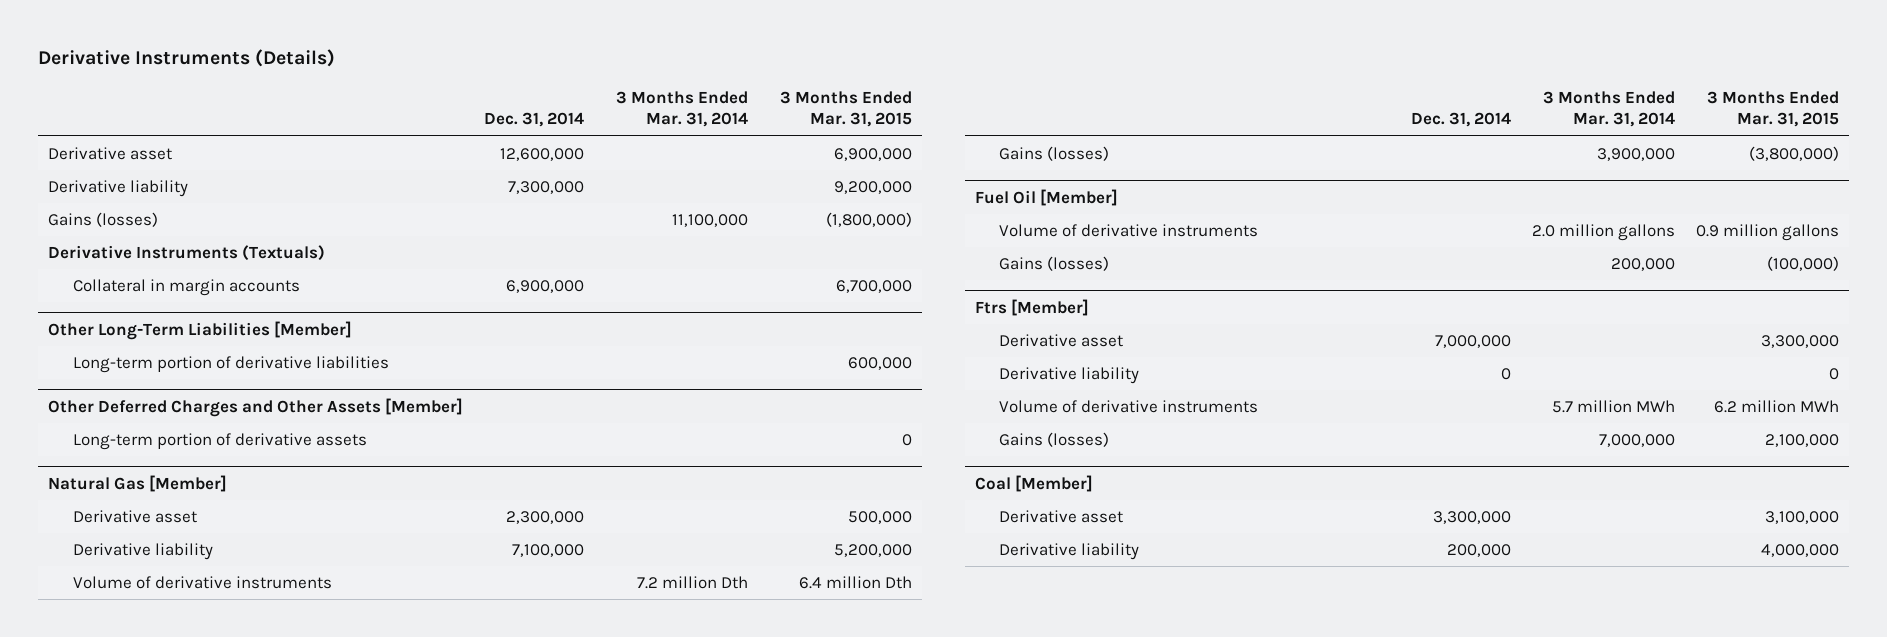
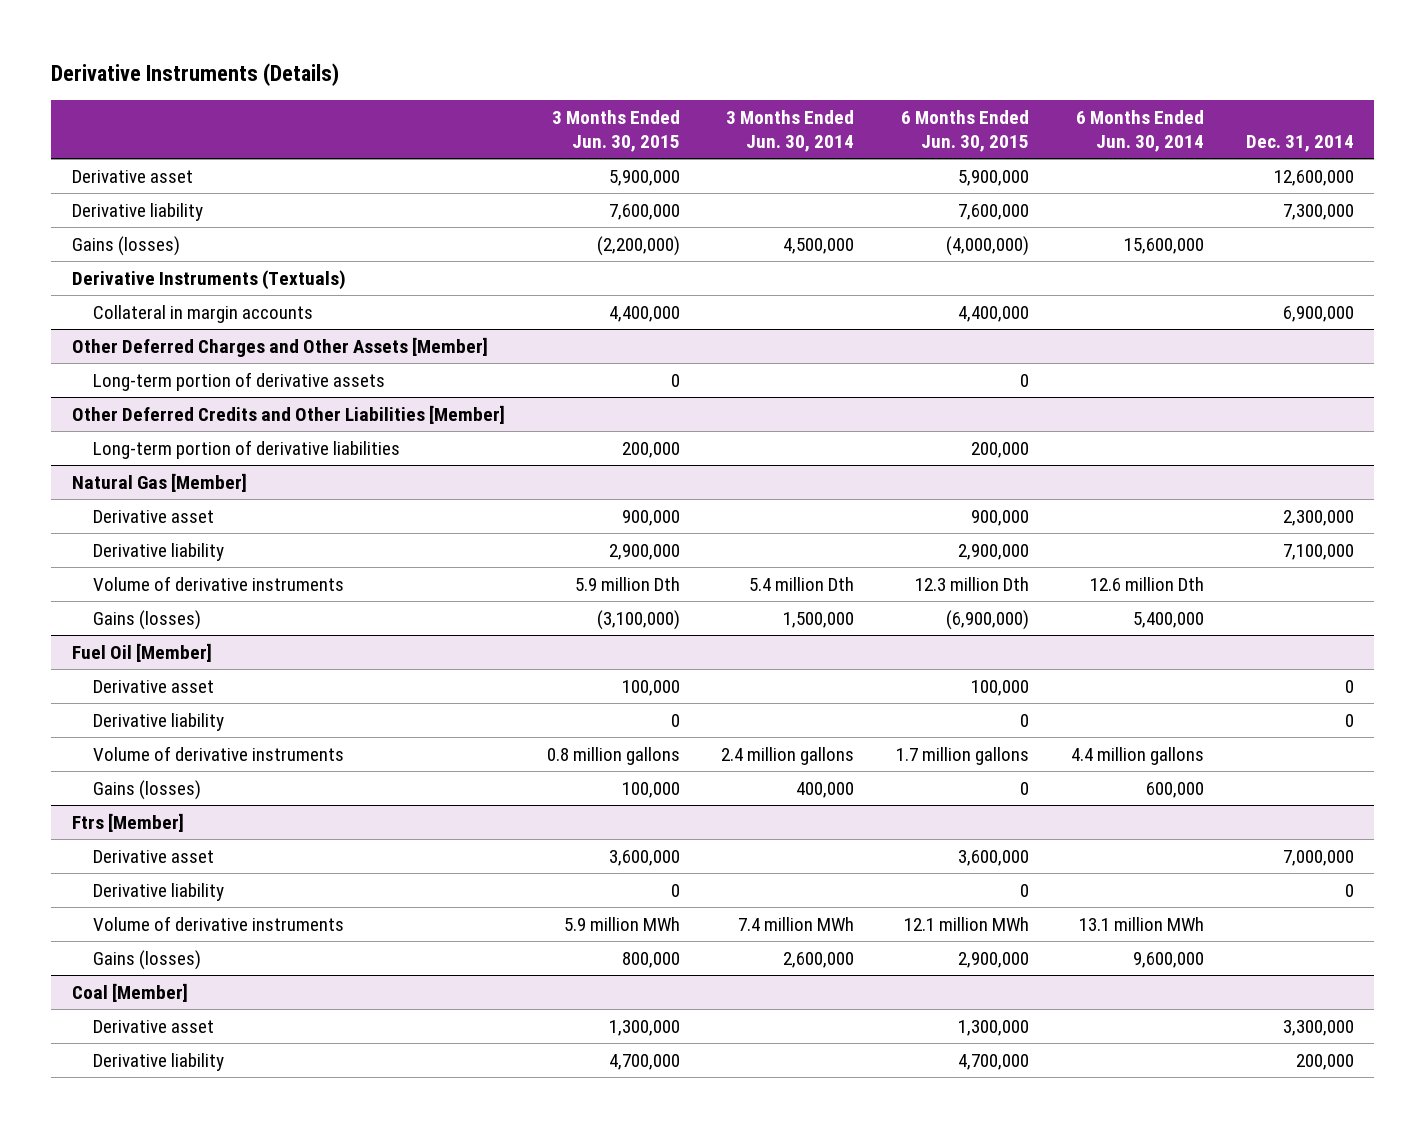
[615,90,748,128] 3 Months Ended Mar. 31, 2014 -> none
[779,90,912,128] 3 Months Ended Mar. 31, 2015 -> none
none -> [551,109,680,153] 3 Months Ended Jun. 30, 2015
none -> [726,109,855,153] 3 Months Ended Jun. 30, 2014
none -> [901,109,1030,153] 6 Months Ended Jun. 30, 2015
none -> [1075,109,1204,153] 6 Months Ended Jun. 30, 2014
[48,320,353,340] Other Long-Term Liabilities [Member] -> none
[72,355,389,373] Long-term portion of derivative liabilities -> none
none -> [72,404,506,424] Other Deferred Credits and Other Liabilities [Member]
none -> [92,439,400,459] Long-term portion of derivative liabilities
none -> [92,679,214,693] Derivative asset
none -> [92,712,224,731] Derivative liability

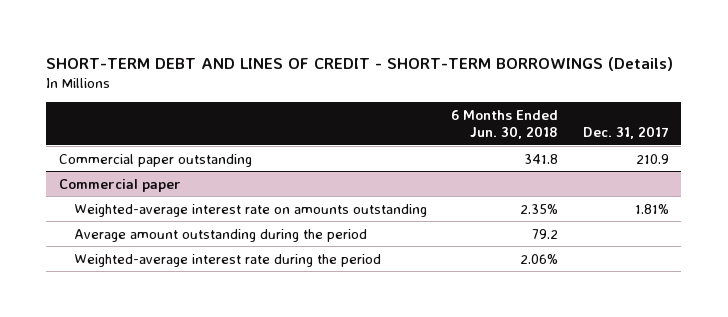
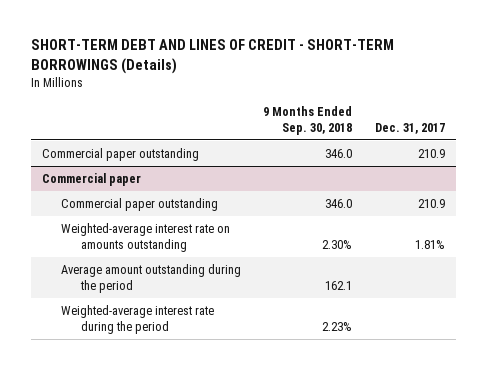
[451,109,559,139] 6 Months Ended Jun. 30, 2018 -> none
none -> [263,106,353,136] 9 Months Ended Sep. 30, 2018
none -> [61,197,219,211] Commercial paper outstanding

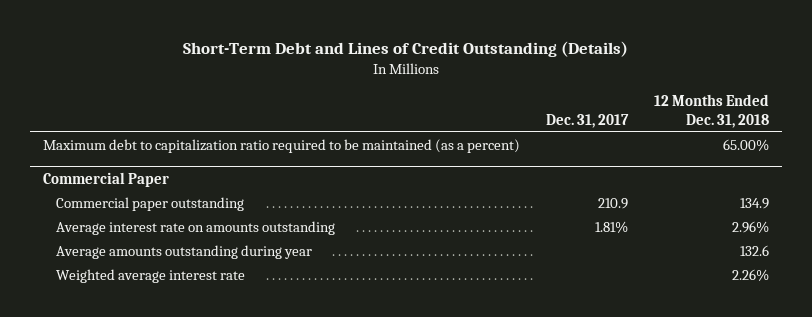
[30,39,394,74] SHORT-TERM DEBT AND LINES OF CREDIT - SHORT-TERM BORROWINGS (Details) -> [183,40,629,57] Short-Term Debt and Lines of Credit Outstanding (Details)
[263,106,353,136] 9 Months Ended Sep. 30, 2018 -> none
none -> [653,93,769,129] 12 Months Ended Dec. 31, 2018
[41,147,199,161] Commercial paper outstanding -> none
none -> [43,139,521,154] Maximum debt to capitalization ratio required to be maintained (as a percent)
[41,172,141,186] Commercial paper -> [43,171,170,187] Commercial Paper
[61,222,231,252] Weighted-average interest rate on amounts outstanding -> [56,221,336,236] Average interest rate on amounts outstanding
[61,263,242,293] Average amount outstanding during the period -> [56,245,313,260] Average amounts outstanding during year
[61,304,215,334] Weighted-average interest rate during the period -> [56,269,246,284] Weighted average interest rate

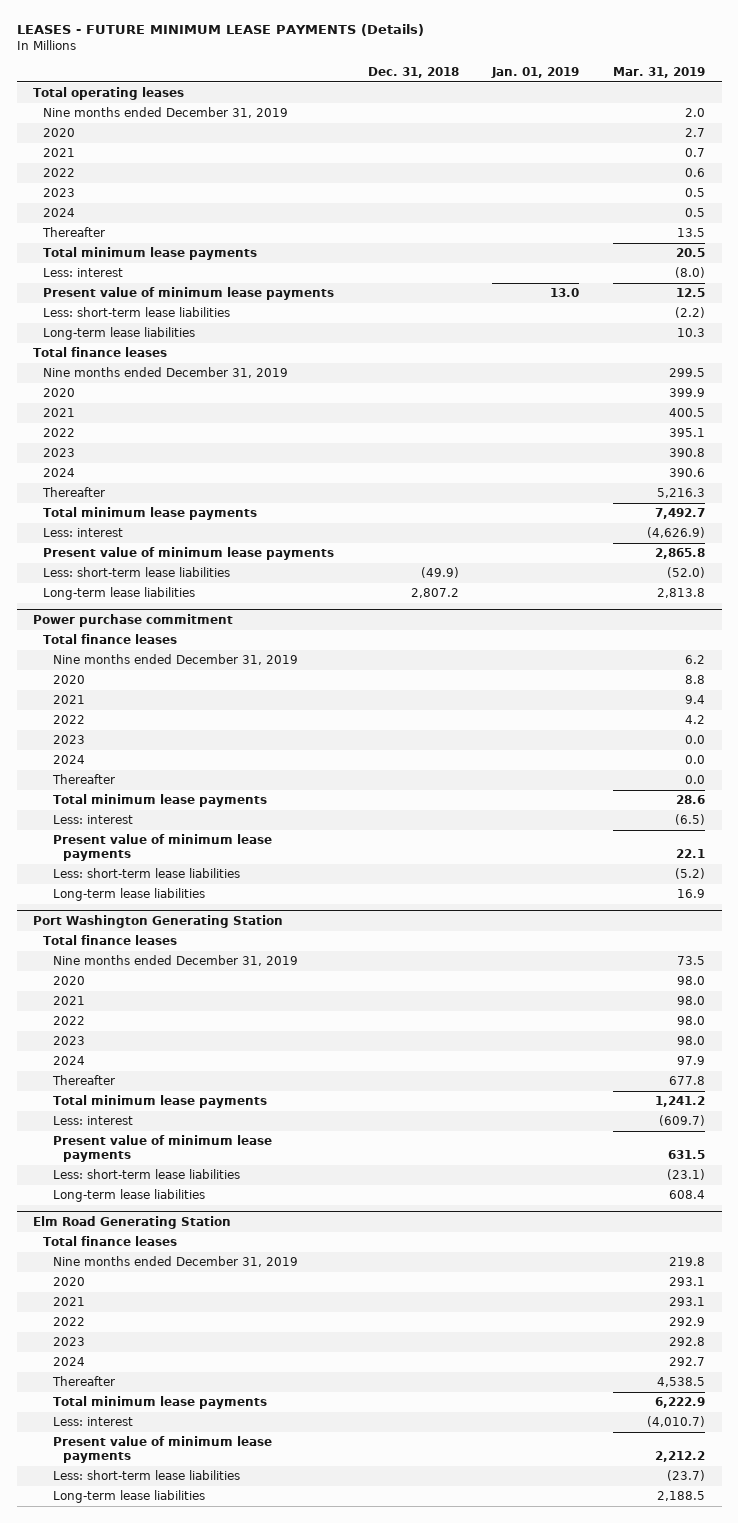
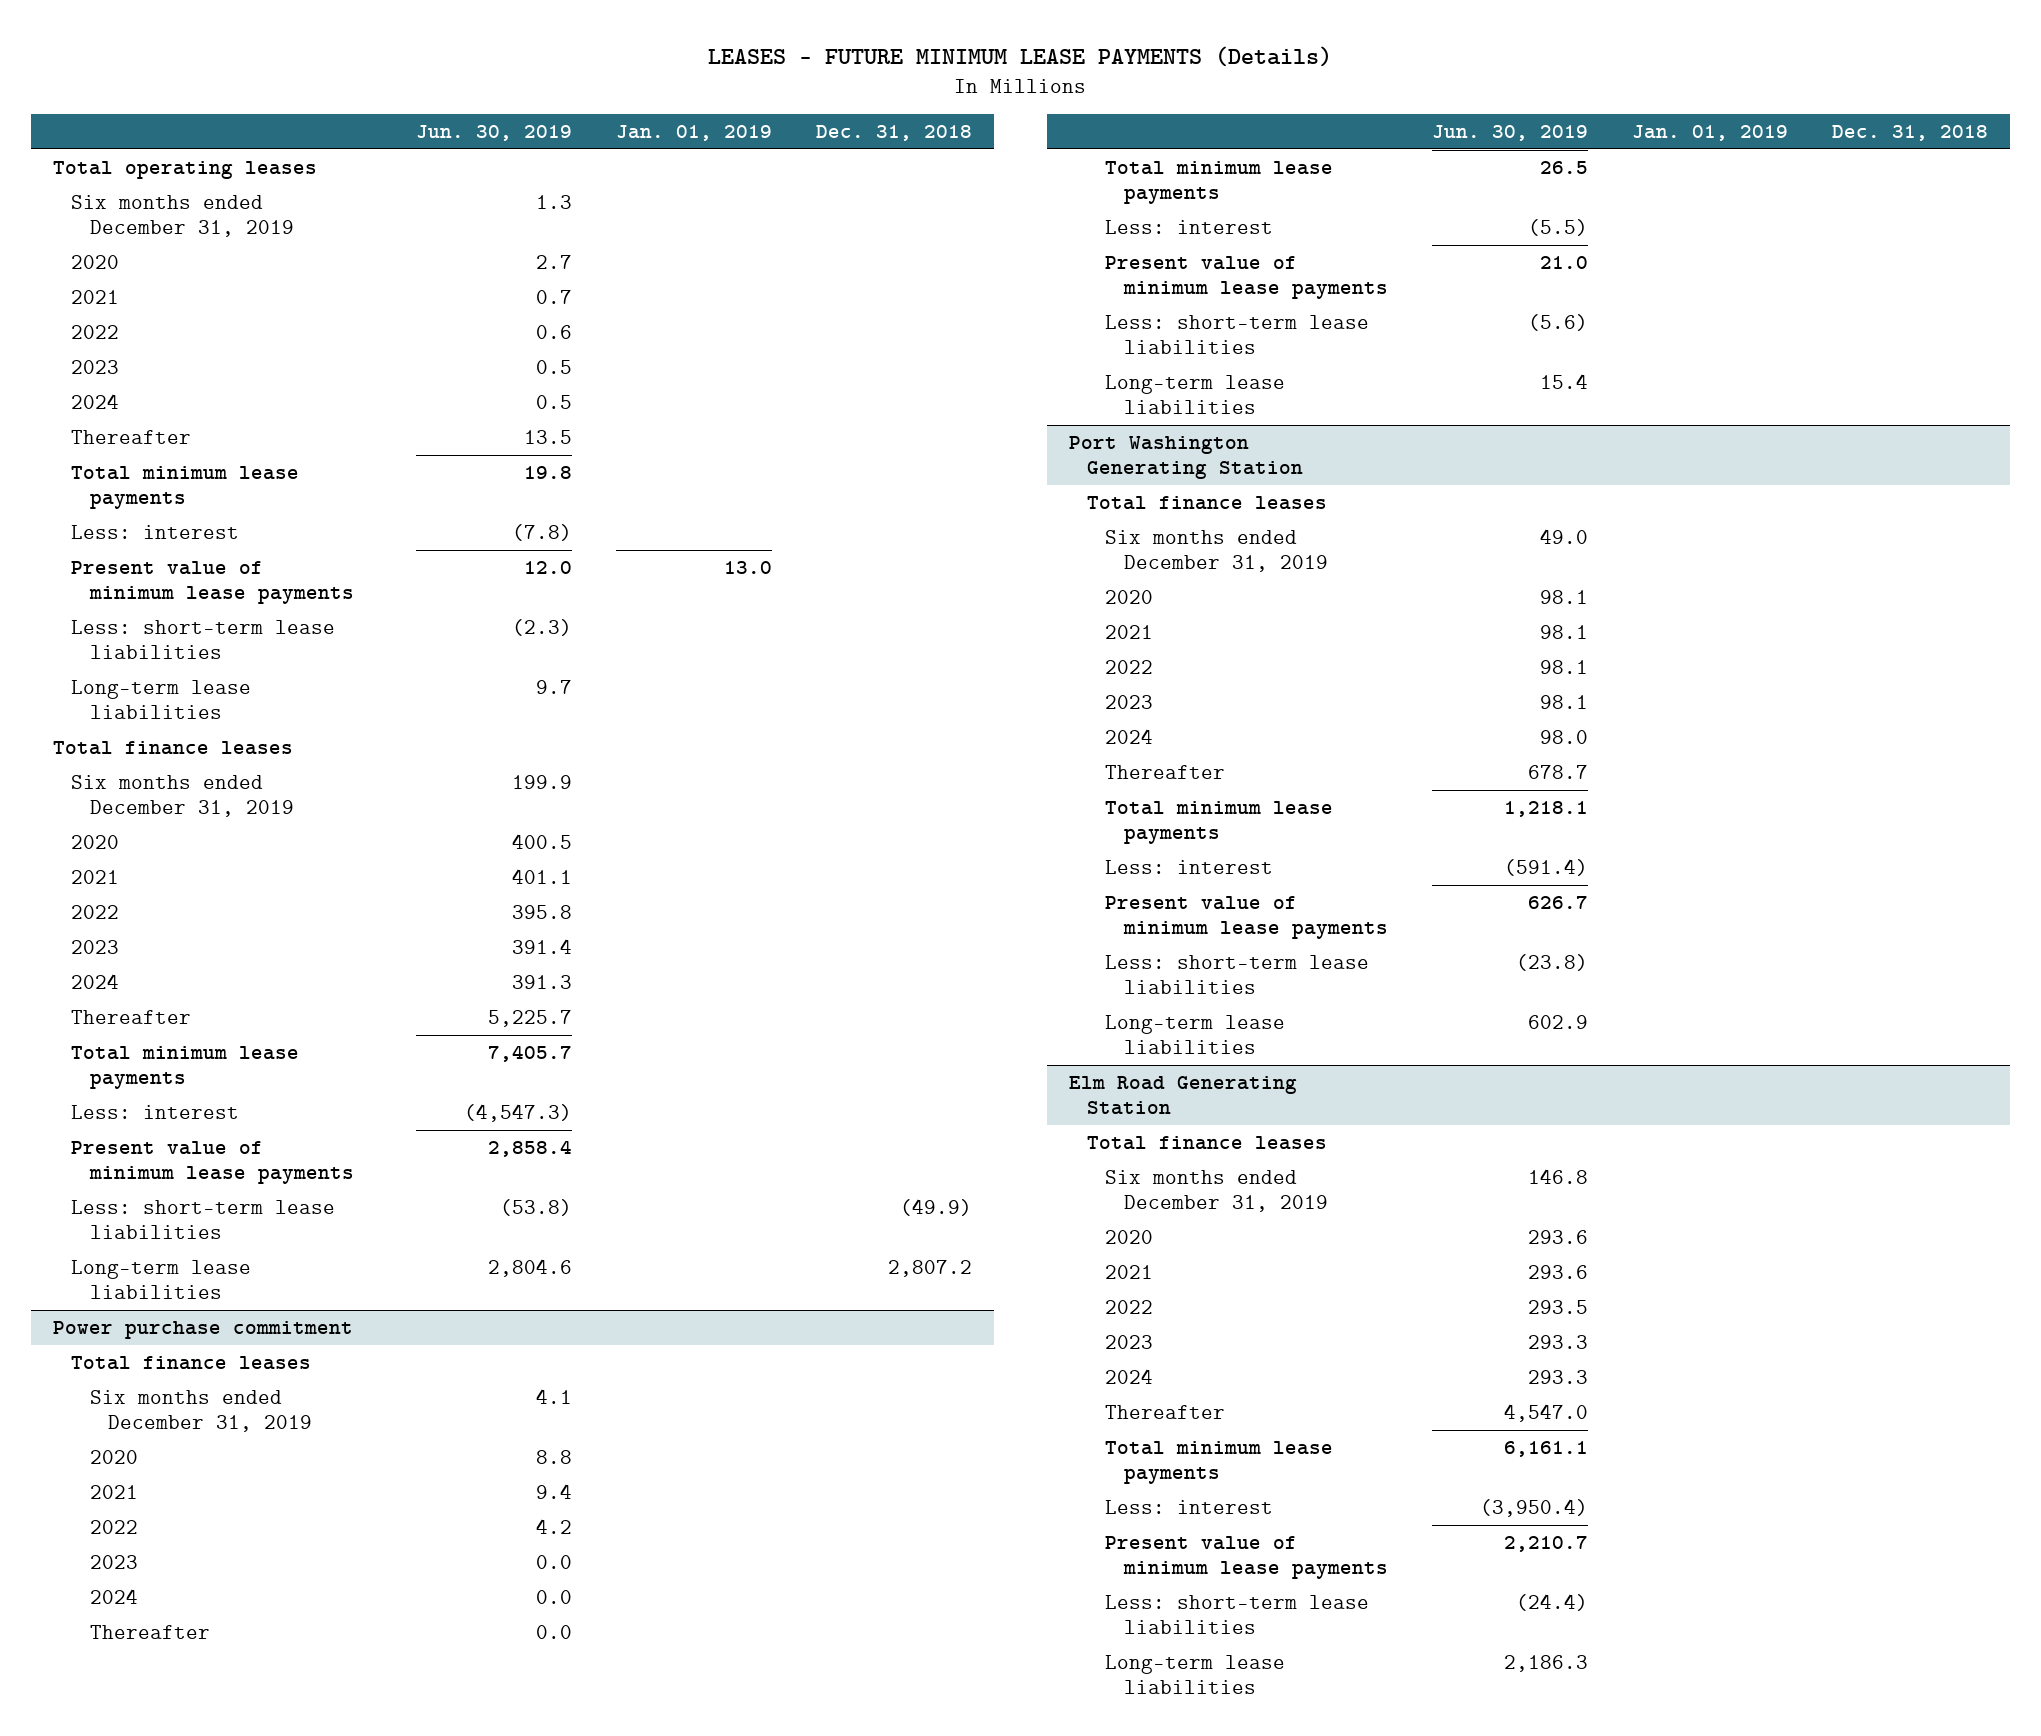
[612,66,705,78] Mar. 31, 2019 -> none
none -> [415,125,572,142] Jun. 30, 2019
[43,107,289,119] Nine months ended December 31, 2019 -> [71,194,294,238] Six months ended December 31, 2019
[43,367,289,379] Nine months ended December 31, 2019 -> [71,774,294,818] Six months ended December 31, 2019
[52,654,298,666] Nine months ended December 31, 2019 -> [89,1389,312,1433] Six months ended December 31, 2019
[52,955,298,967] Nine months ended December 31, 2019 -> [1105,529,1328,573] Six months ended December 31, 2019
[52,1256,298,1268] Nine months ended December 31, 2019 -> [1105,1169,1328,1213] Six months ended December 31, 2019

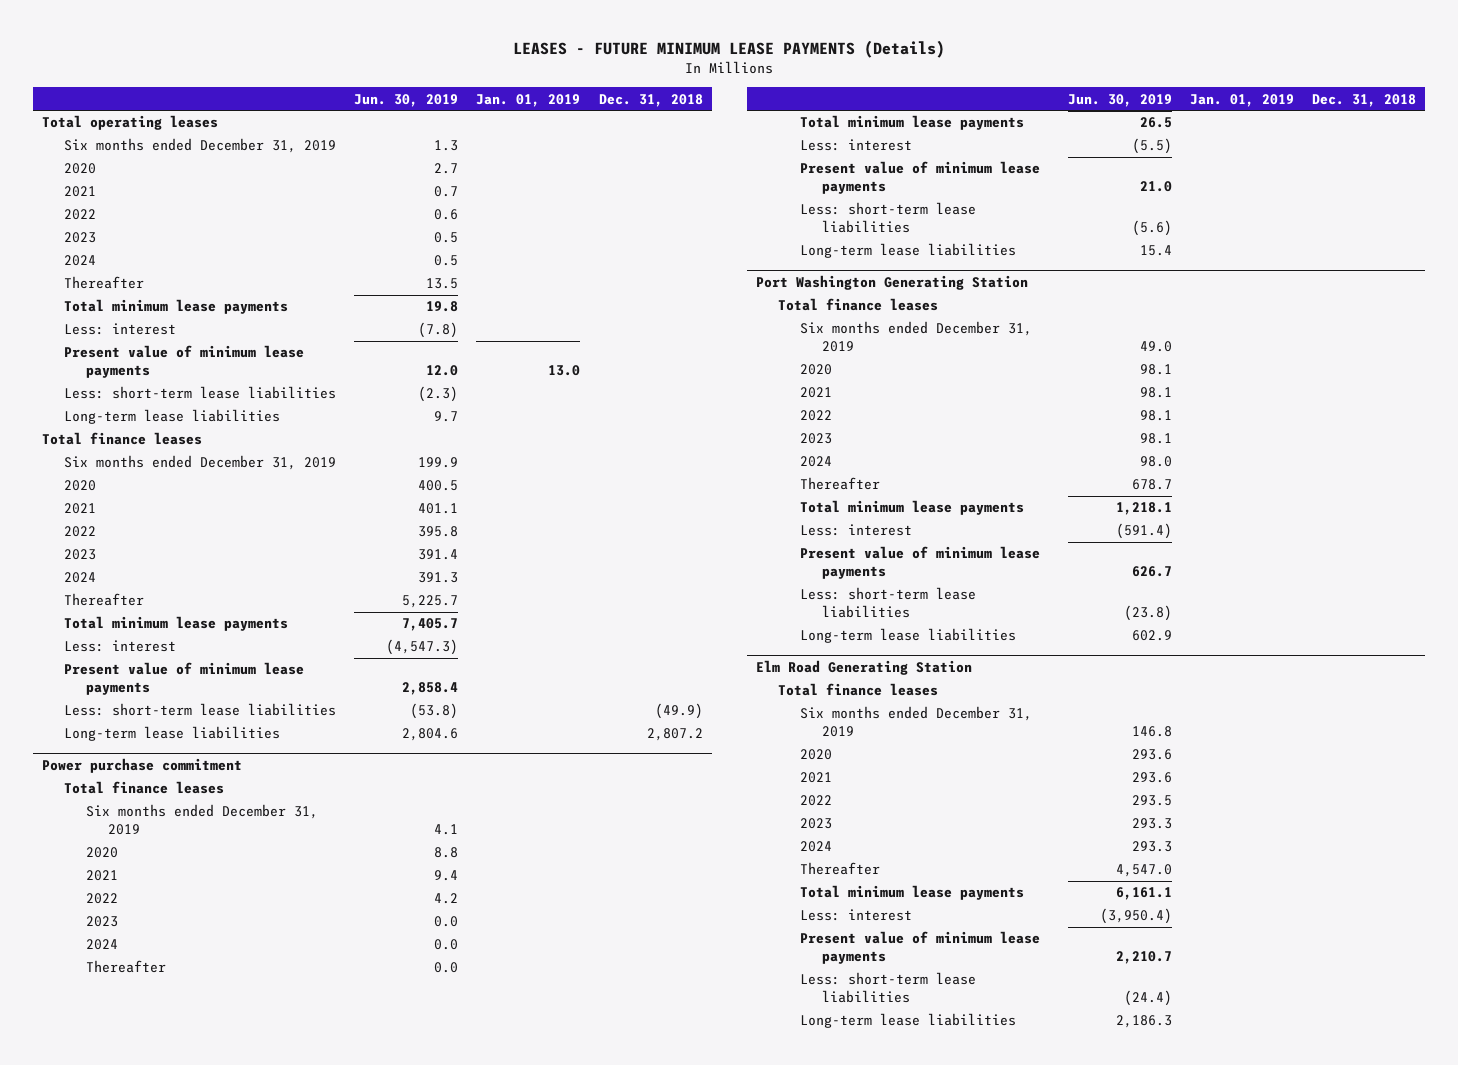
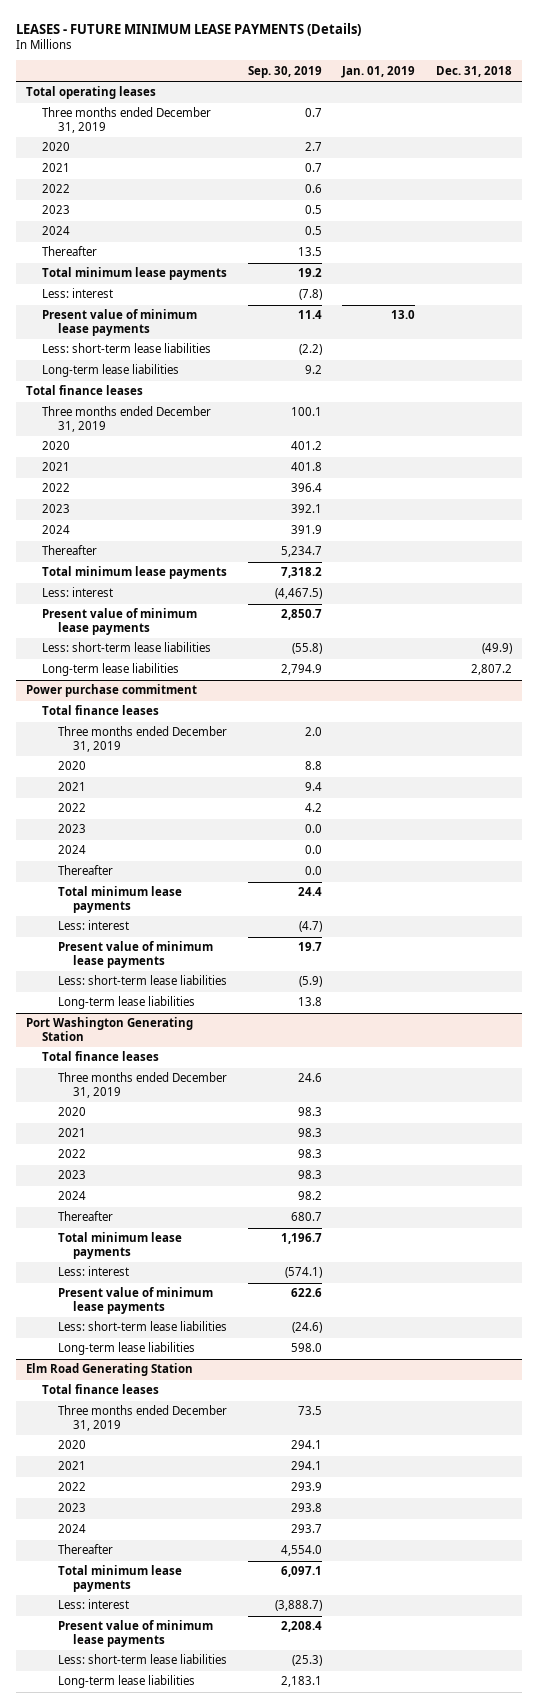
[354,93,459,107] Jun. 30, 2019 -> none
none -> [247,65,322,78] Sep. 30, 2019
[63,138,336,154] Six months ended December 31, 2019 -> [41,107,211,133] Three months ended December 31, 2019
[63,455,336,471] Six months ended December 31, 2019 -> [41,406,211,432] Three months ended December 31, 2019
[86,804,319,836] Six months ended December 31, 2019 -> [57,726,227,752] Three months ended December 31, 2019
[799,321,1032,353] Six months ended December 31, 2019 -> [57,1072,227,1098] Three months ended December 31, 2019
[799,706,1032,738] Six months ended December 31, 2019 -> [57,1405,227,1431] Three months ended December 31, 2019

